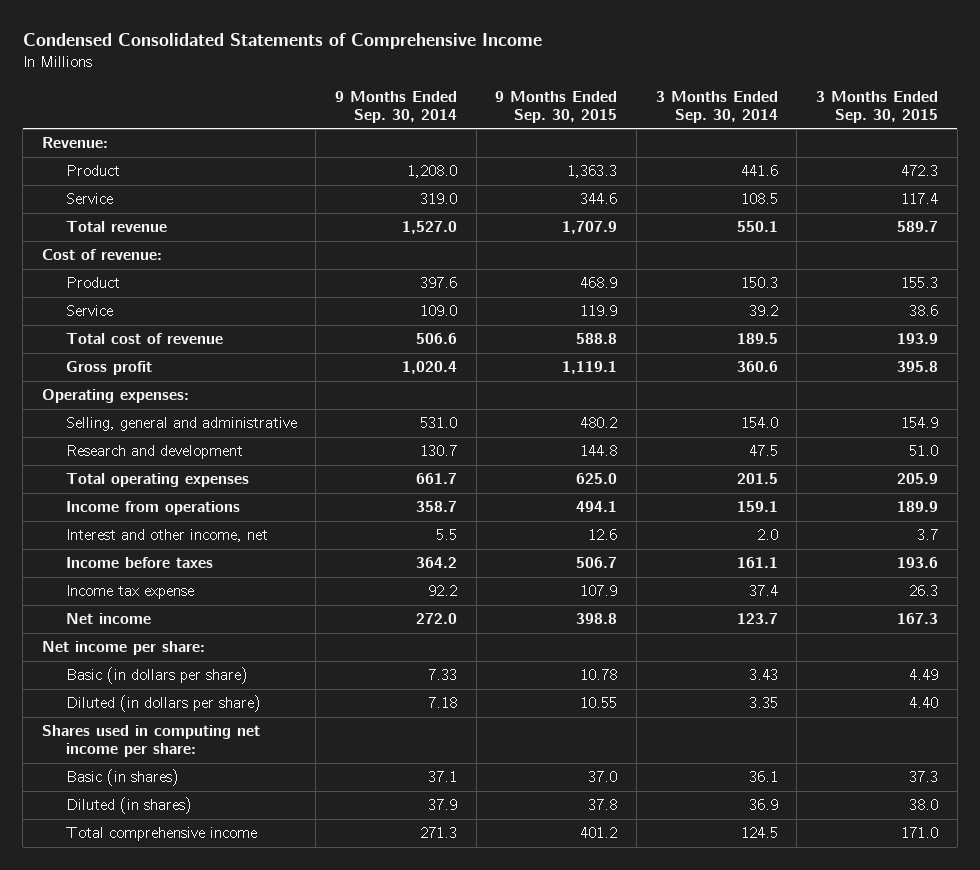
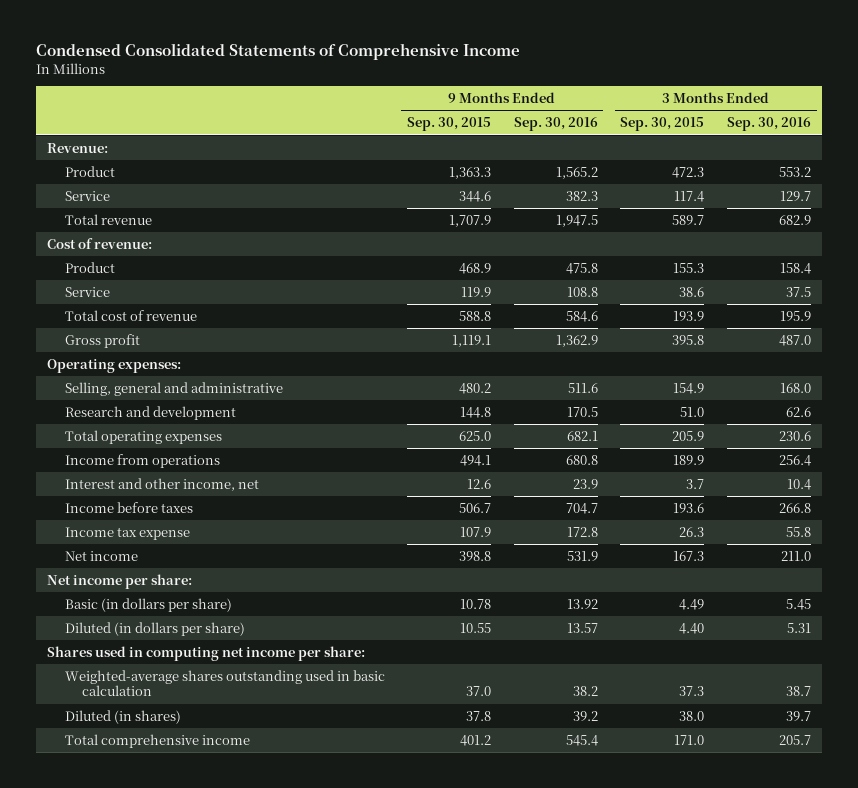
[335,90,458,123] 9 Months Ended Sep. 30, 2014 -> none
[655,90,778,123] 3 Months Ended Sep. 30, 2014 -> none
none -> [513,117,598,132] Sep. 30, 2016
none -> [726,117,811,132] Sep. 30, 2016
[65,769,179,787] Basic (in shares) -> [64,669,385,697] Weighted-average shares outstanding used in basic calculation

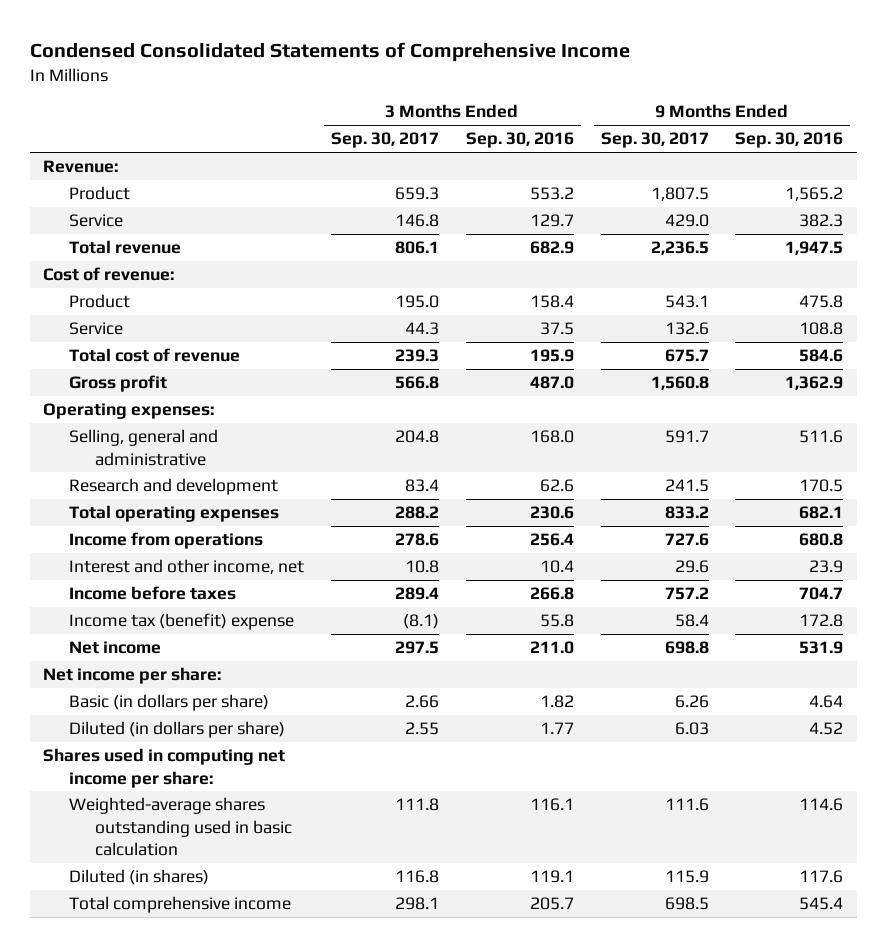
[407,117,492,132] Sep. 30, 2015 -> none
[620,117,705,132] Sep. 30, 2015 -> none
none -> [331,132,440,149] Sep. 30, 2017
none -> [600,132,709,149] Sep. 30, 2017
[64,526,190,540] Income tax expense -> [69,613,295,631] Income tax (benefit) expense
[566,598,598,609] 13.92 -> [809,695,844,709] 4.64
[785,598,811,610] 5.45 -> [539,695,574,709] 1.82
[566,622,598,633] 13.57 -> [809,722,844,736] 4.52
[786,622,811,633] 5.31 -> [539,722,574,735] 1.77
[572,686,598,697] 38.2 -> [799,798,844,812] 114.6
[785,686,811,697] 38.7 -> [529,798,574,812] 116.1
[572,710,598,721] 39.2 -> [799,870,844,884] 117.6
[785,710,811,721] 39.7 -> [529,870,574,884] 119.1

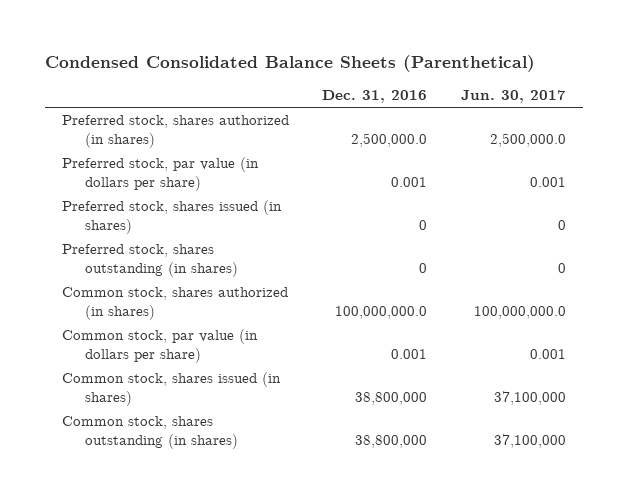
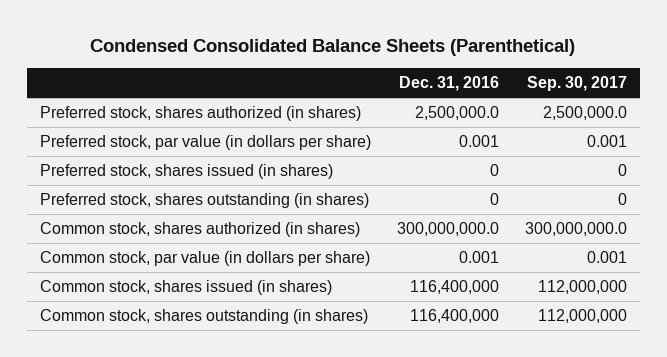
[461,90,567,104] Jun. 30, 2017 -> none
none -> [526,75,627,91] Sep. 30, 2017
[335,305,428,319] 100,000,000.0 -> [396,222,499,237] 300,000,000.0
[355,391,428,405] 38,800,000 -> [409,280,499,295] 116,400,000
[355,434,428,448] 38,800,000 -> [409,309,499,324] 116,400,000

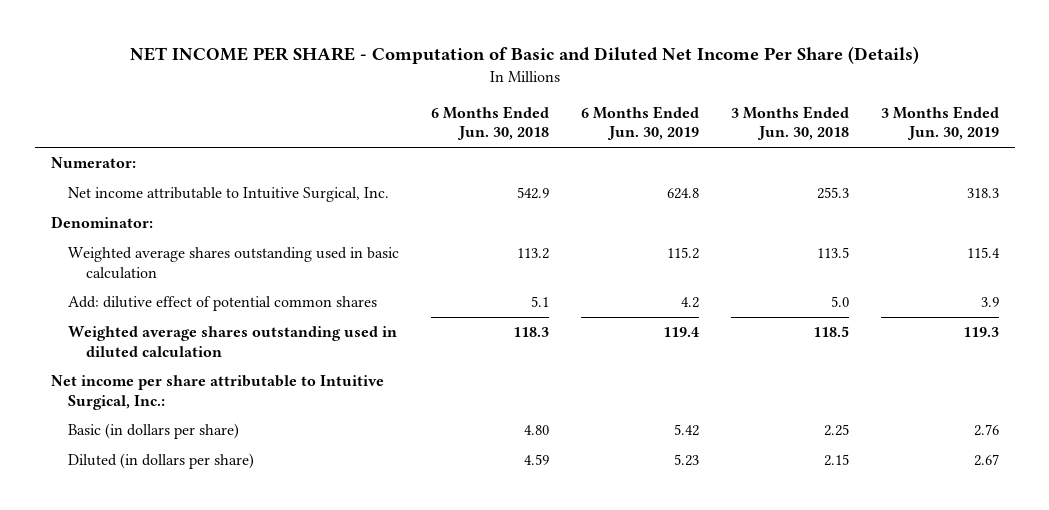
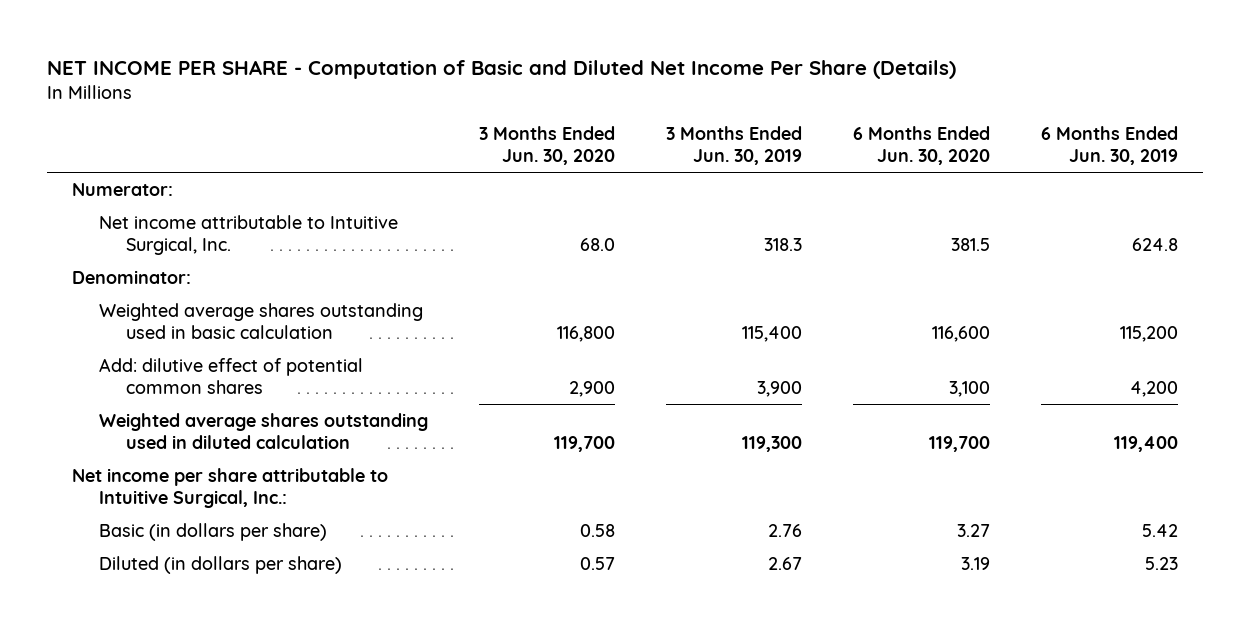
[431,106,550,141] 6 Months Ended Jun. 30, 2018 -> none
[730,106,849,141] 3 Months Ended Jun. 30, 2018 -> none
none -> [479,125,616,165] 3 Months Ended Jun. 30, 2020
none -> [852,125,990,165] 6 Months Ended Jun. 30, 2020
[666,247,699,260] 115.2 -> [1119,325,1178,342] 115,200
[966,247,1000,259] 115.4 -> [742,325,803,342] 115,400
[680,297,699,309] 4.2 -> [1129,380,1178,397] 4,200
[980,297,999,308] 3.9 -> [757,380,803,397] 3,900
[662,327,699,338] 119.4 -> [1113,435,1178,452] 119,400
[962,327,999,338] 119.3 -> [742,435,803,452] 119,300

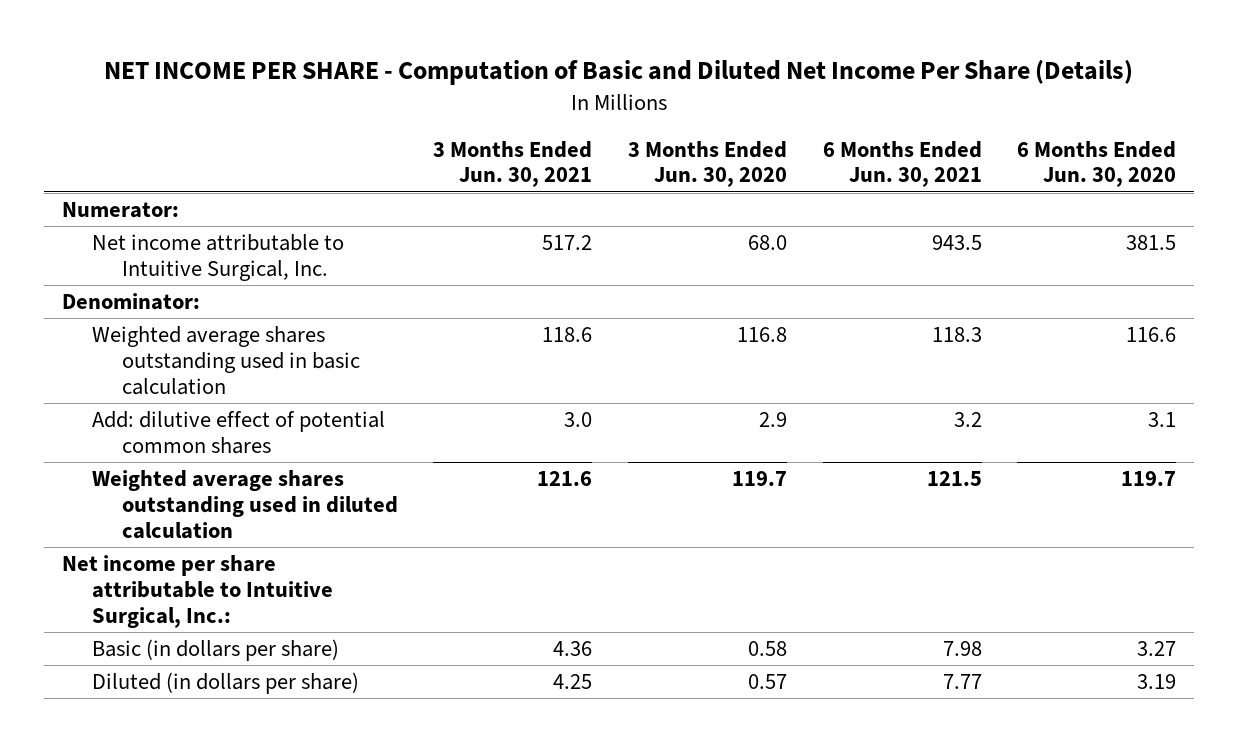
[666,125,803,165] 3 Months Ended Jun. 30, 2019 -> none
[1040,125,1178,165] 6 Months Ended Jun. 30, 2019 -> none
none -> [433,140,593,188] 3 Months Ended Jun. 30, 2021
none -> [822,140,982,188] 6 Months Ended Jun. 30, 2021
[557,325,616,342] 116,800 -> [737,327,788,343] 116.8
[931,325,990,342] 116,600 -> [1126,327,1177,343] 116.6
[569,380,616,397] 2,900 -> [759,412,788,428] 2.9
[948,380,990,397] 3,100 -> [1148,412,1177,428] 3.1
[554,435,616,452] 119,700 -> [732,471,788,487] 119.7
[928,435,990,452] 119,700 -> [1121,471,1177,487] 119.7

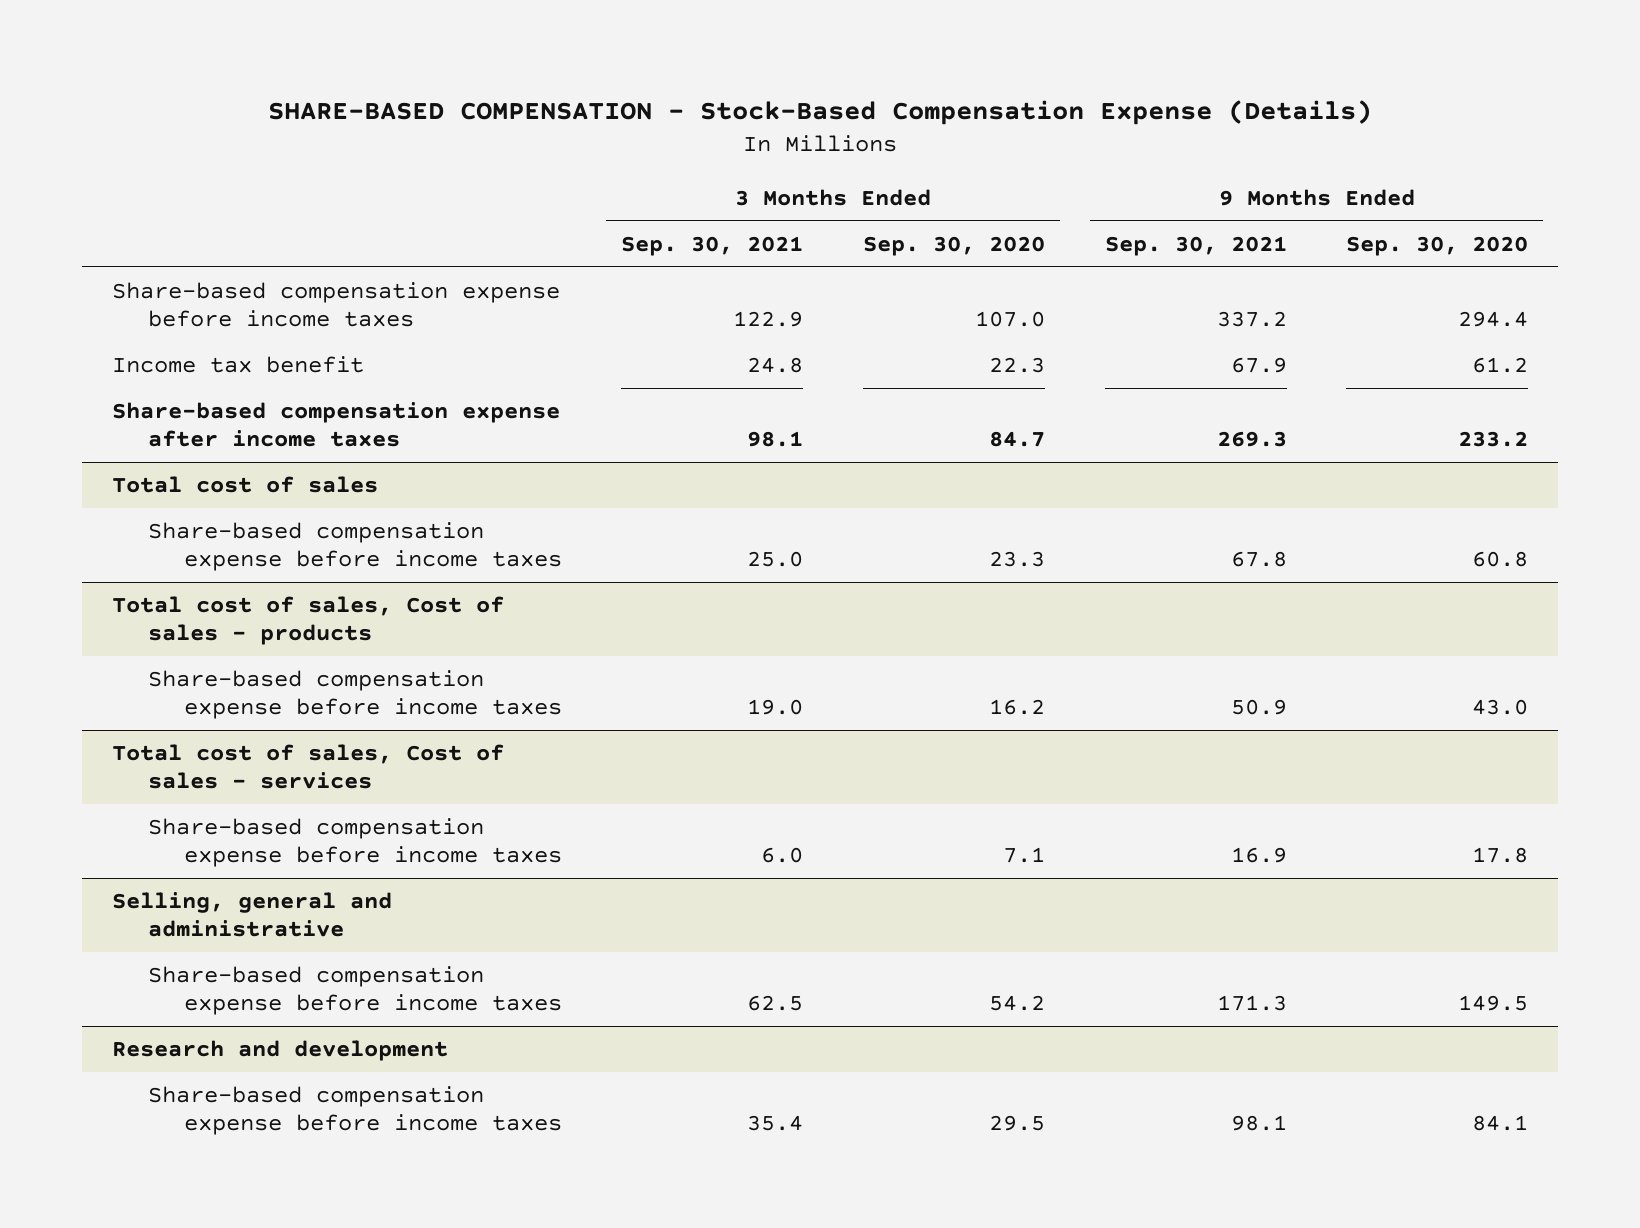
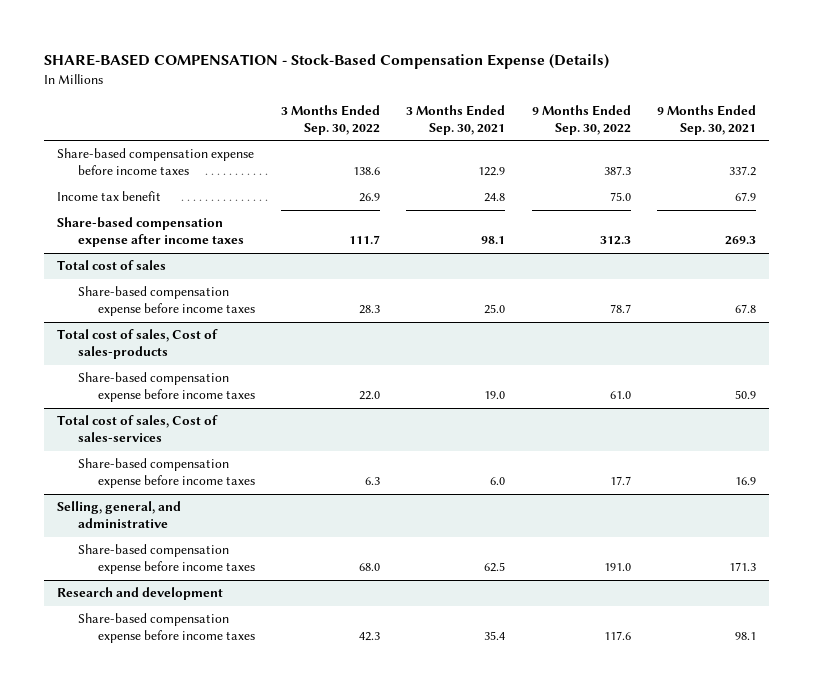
[863,235,1046,256] Sep. 30, 2020 -> none
[1346,235,1529,256] Sep. 30, 2020 -> none
none -> [281,104,381,135] 3 Months Ended Sep. 30, 2022
none -> [531,104,631,135] 9 Months Ended Sep. 30, 2022
[111,595,504,646] Total cost of sales, Cost of sales - products -> [57,329,219,360] Total cost of sales, Cost of sales-products
[111,743,504,790] Total cost of sales, Cost of sales - services -> [57,415,219,443] Total cost of sales, Cost of sales-services
[111,891,392,938] Selling, general and administrative -> [57,501,182,529] Selling, general, and administrative

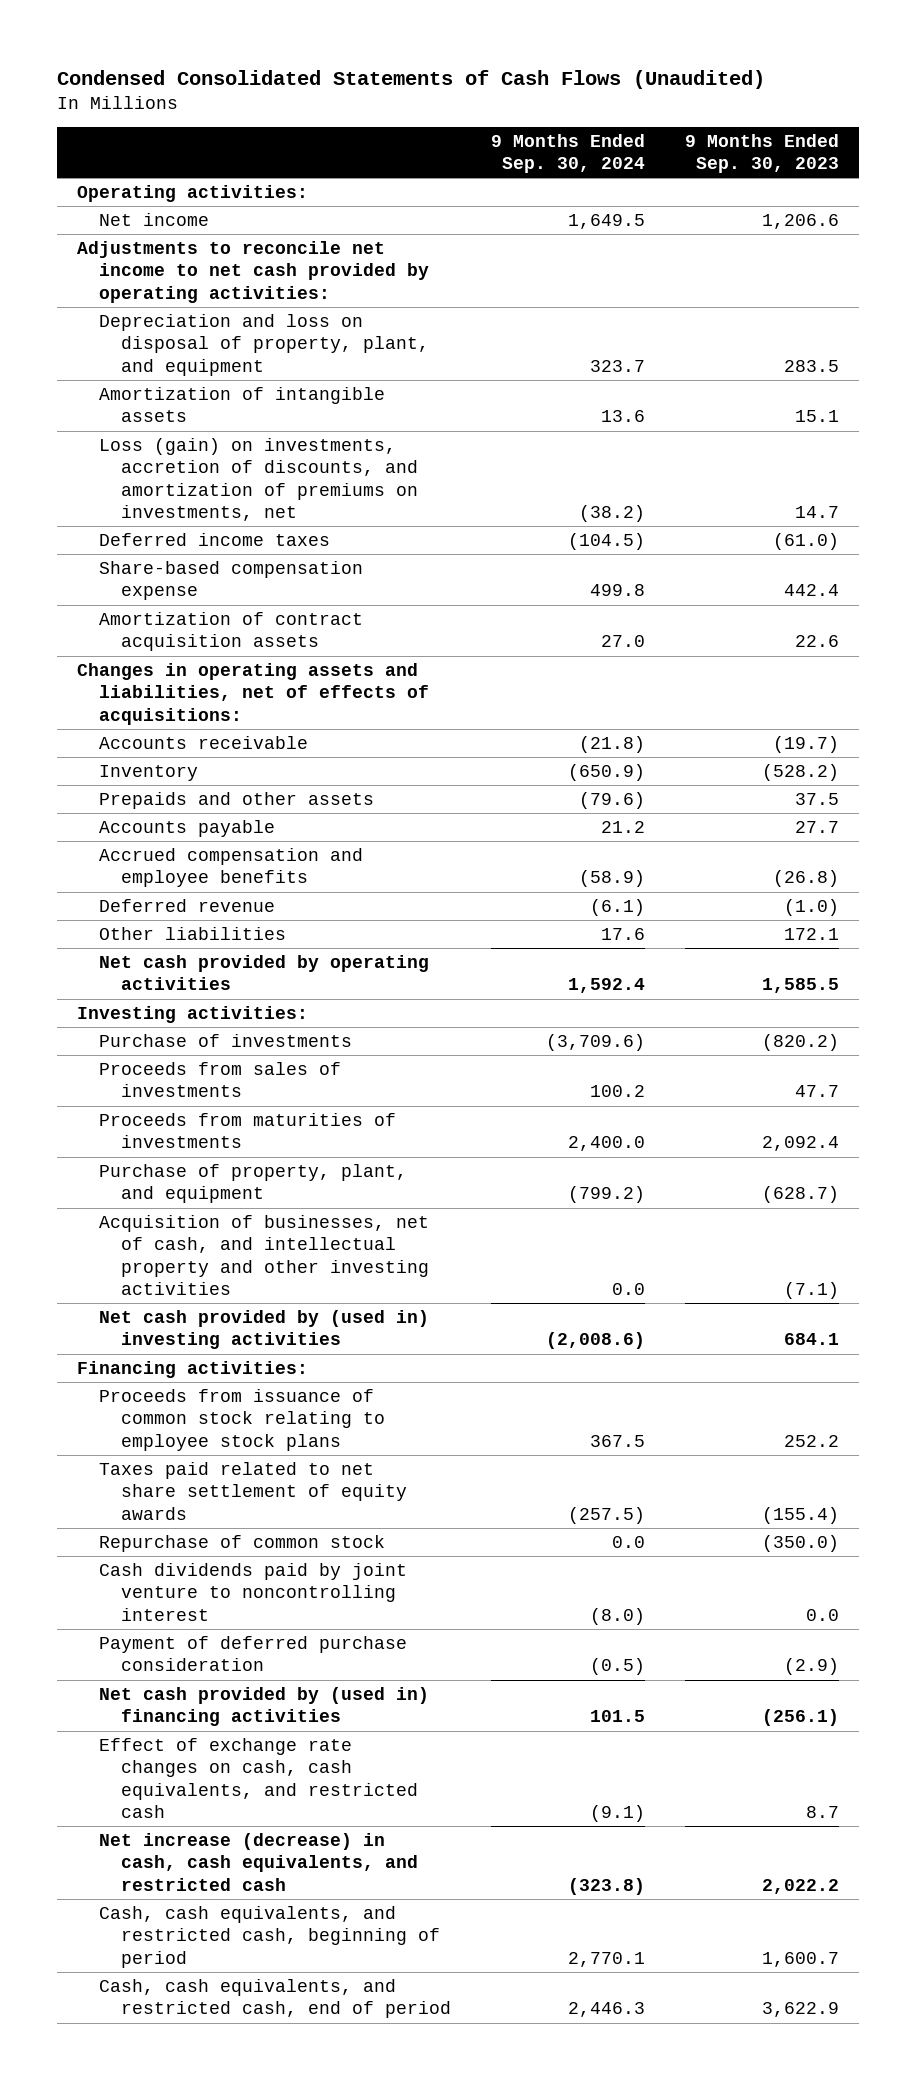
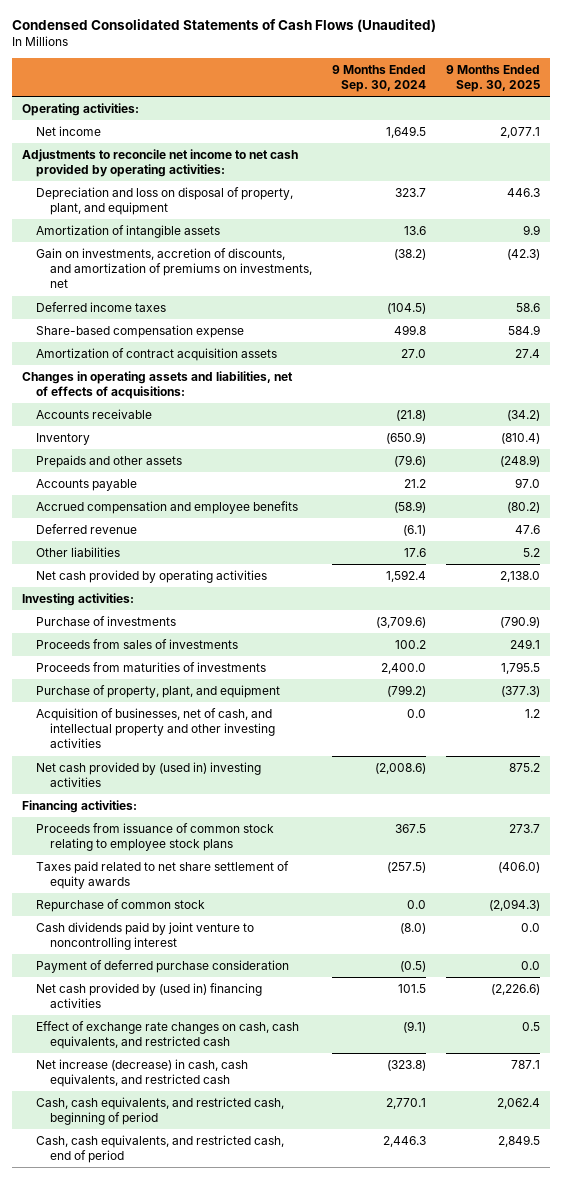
[685,133,840,173] 9 Months Ended Sep. 30, 2023 -> none
none -> [445,65,540,93] 9 Months Ended Sep. 30, 2025
[99,438,419,521] Loss (gain) on investments, accretion of discounts, and amortization of premiums on investments, net -> [35,247,312,289] Gain on investments, accretion of discounts, and amortization of premiums on investments, net

